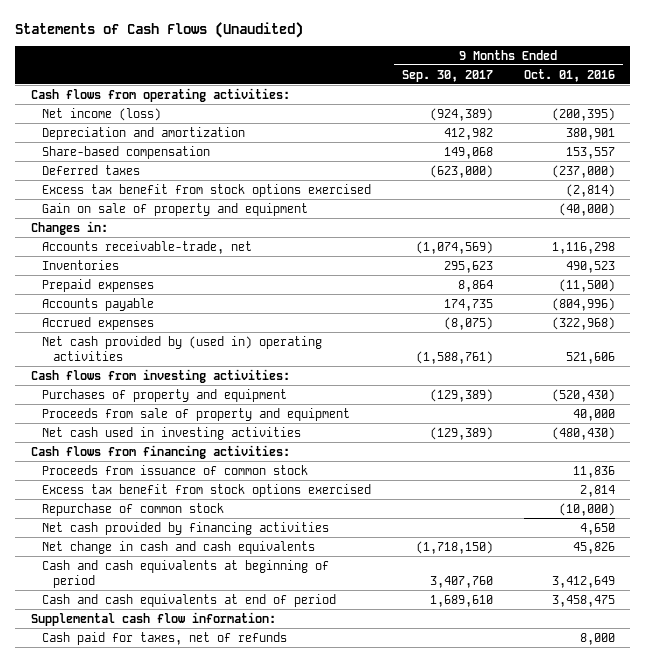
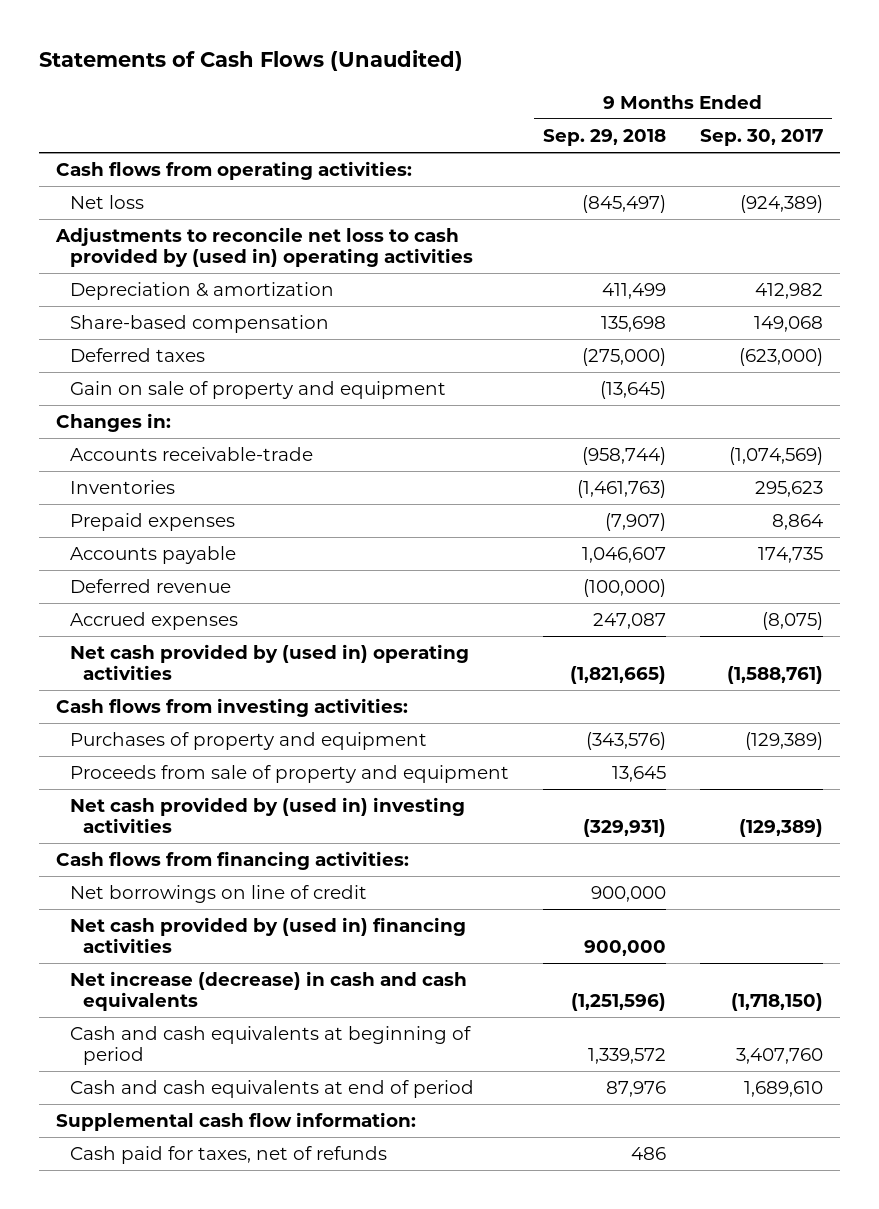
[523,68,615,82] Oct. 01, 2016 -> none
none -> [542,129,666,147] Sep. 29, 2018
[41,107,161,121] Net income (loss) -> [69,195,144,210] Net loss
none -> [55,227,473,268] Adjustments to reconcile net loss to cash provided by (used in) operating activities
[41,126,245,140] Depreciation and amortization -> [69,282,334,301] Depreciation & amortization
[41,183,371,197] Excess tax benefit from stock options exercised -> none
[41,240,252,254] Accounts receivable-trade, net -> [69,447,313,462] Accounts receivable-trade
none -> [69,579,231,594] Deferred revenue
[41,426,301,440] Net cash used in investing activities -> [69,797,465,834] Net cash provided by (used in) investing activities
[41,464,308,475] Proceeds from issuance of common stock -> none
[41,483,371,497] Excess tax benefit from stock options exercised -> none
[41,502,224,516] Repurchase of common stock -> none
none -> [69,885,367,904] Net borrowings on line of credit
[41,521,329,535] Net cash provided by financing activities -> [69,917,466,954] Net cash provided by (used in) financing activities
[41,540,315,554] Net change in cash and cash equivalents -> [69,971,467,1012] Net increase (decrease) in cash and cash equivalents

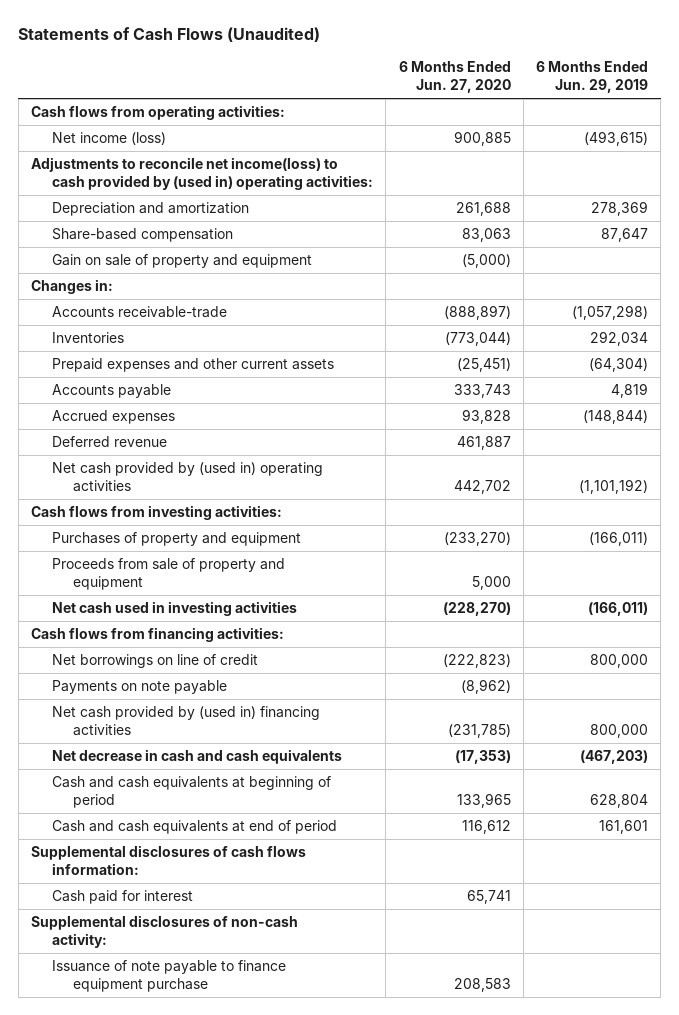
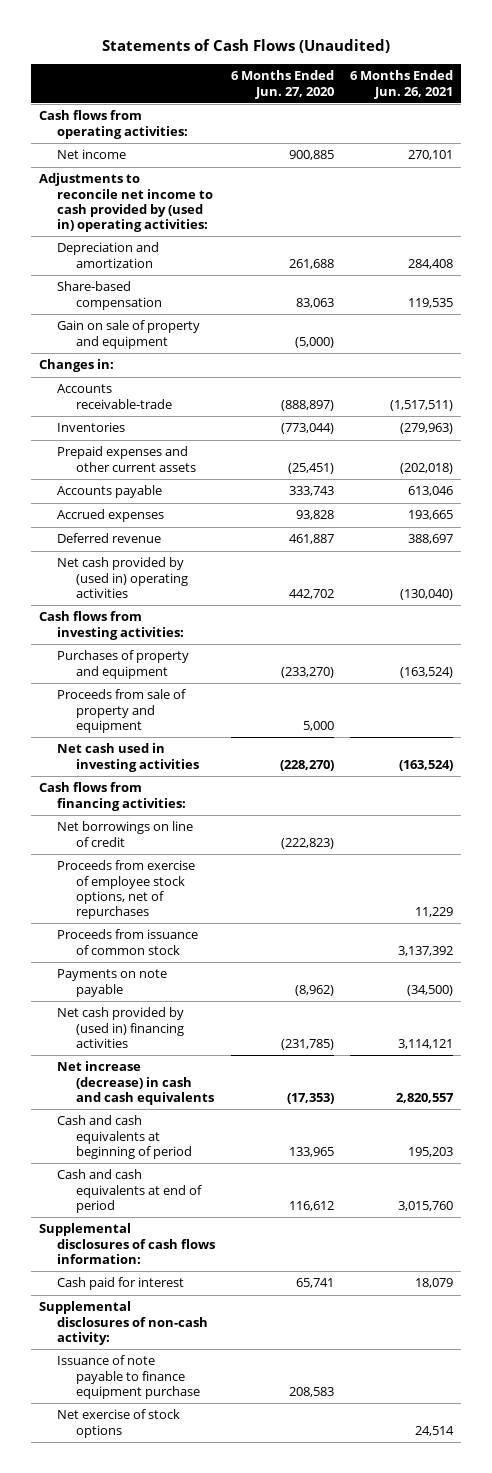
[536,61,649,93] 6 Months Ended Jun. 29, 2019 -> none
none -> [350,70,454,99] 6 Months Ended Jun. 26, 2021
[52,132,167,146] Net income (loss) -> [57,149,127,160] Net income
[31,157,374,191] Adjustments to reconcile net income(loss) to cash provided by (used in) operating activities: -> [38,173,214,232] Adjustments to reconcile net income to cash provided by (used in) operating activities:
none -> [57,860,196,919] Proceeds from exercise of employee stock options, net of repurchases
none -> [57,929,199,955] Proceeds from issuance of common stock
[52,749,343,765] Net decrease in cash and cash equivalents -> [57,1061,214,1105] Net increase (decrease) in cash and cash equivalents
none -> [57,1409,181,1438] Net exercise of stock options

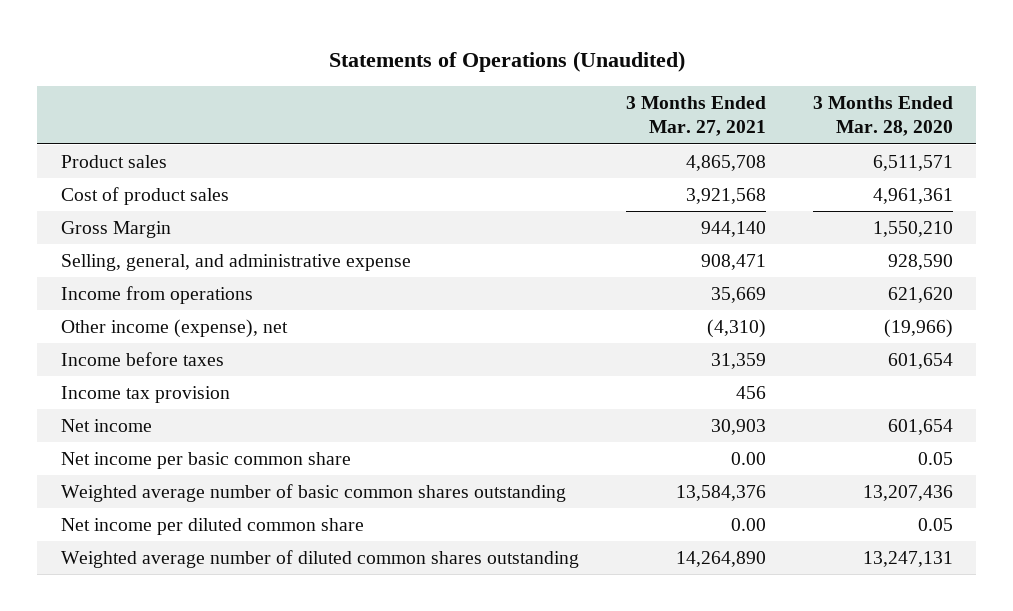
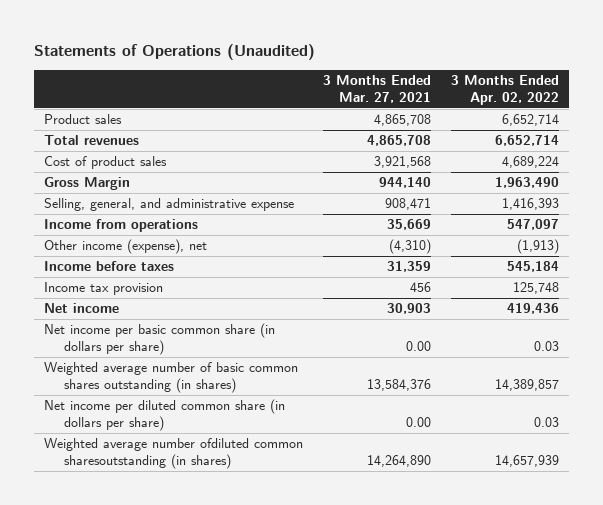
[812,96,953,137] 3 Months Ended Mar. 28, 2020 -> none
none -> [450,75,559,106] 3 Months Ended Apr. 02, 2022
none -> [43,135,139,146] Total revenues
[60,451,351,469] Net income per basic common share -> [43,323,275,356] Net income per basic common share (in dollars per share)
[60,483,566,502] Weighted average number of basic common shares outstanding -> [43,362,298,394] Weighted average number of basic common shares outstanding (in shares)
[60,517,364,535] Net income per diluted common share -> [43,399,285,432] Net income per diluted common share (in dollars per share)
[60,549,579,568] Weighted average number of diluted common shares outstanding -> [43,438,303,470] Weighted average number ofdiluted common sharesoutstanding (in shares)

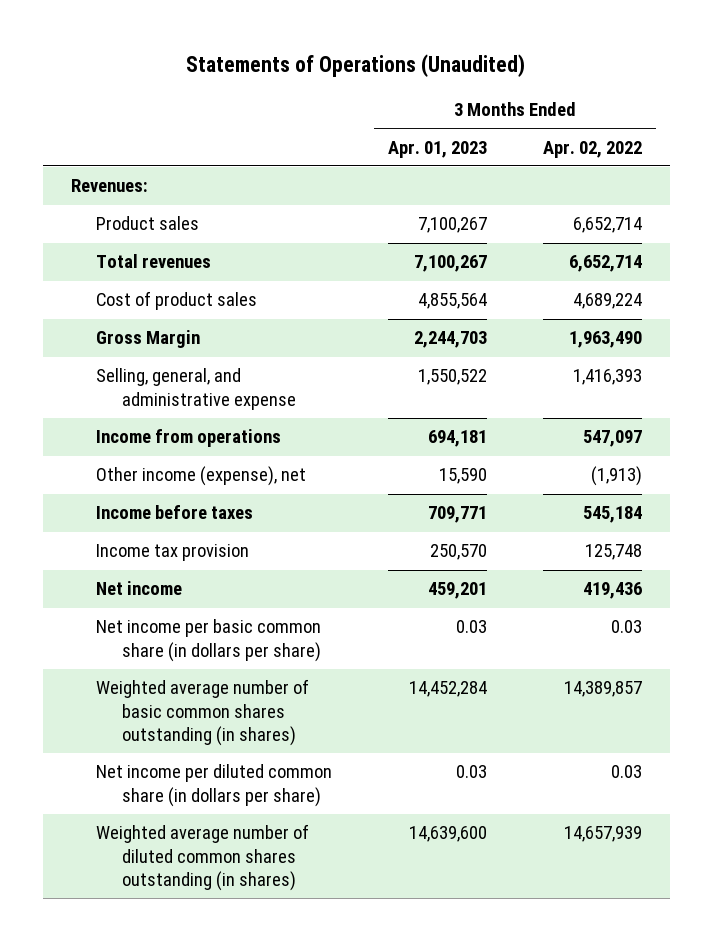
[322,75,431,104] 3 Months Ended Mar. 27, 2021 -> none
none -> [388,140,488,158] Apr. 01, 2023
none -> [70,179,148,193] Revenues:
[43,438,303,470] Weighted average number ofdiluted common sharesoutstanding (in shares) -> [96,824,310,891] Weighted average number of diluted common shares outstanding (in shares)

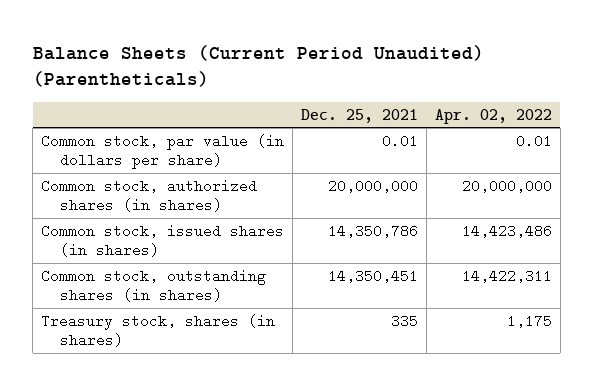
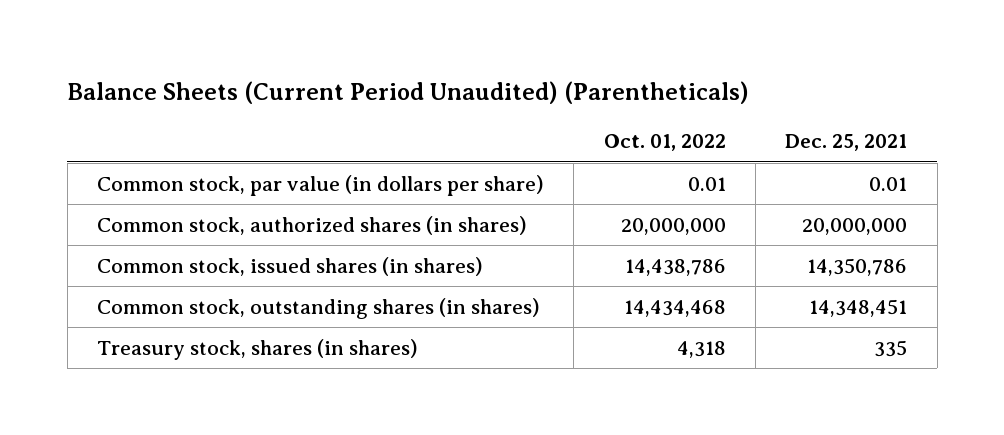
[434,108,552,124] Apr. 02, 2022 -> none
none -> [603,134,726,152] Oct. 01, 2022
[328,268,419,283] 14,350,451 -> [809,298,908,317] 14,348,451

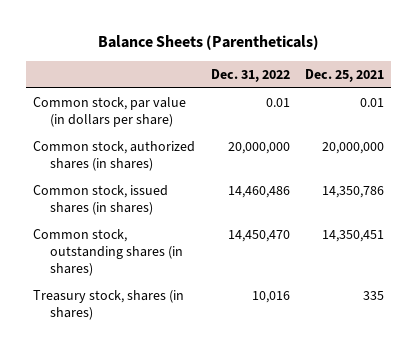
[67,80,750,104] Balance Sheets (Current Period Unaudited) (Parentheticals) -> [97,35,319,51] Balance Sheets (Parentheticals)
[603,134,726,152] Oct. 01, 2022 -> none
none -> [210,68,290,82] Dec. 31, 2022
[809,298,908,317] 14,348,451 -> [321,229,384,242] 14,350,451

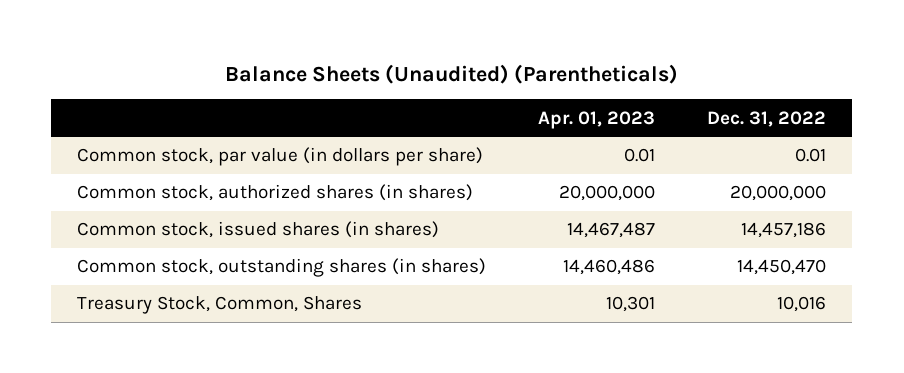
[97,35,319,51] Balance Sheets (Parentheticals) -> [224,63,678,84] Balance Sheets (Unaudited) (Parentheticals)
[304,68,384,82] Dec. 25, 2021 -> none
none -> [538,110,656,129] Apr. 01, 2023
[227,185,290,198] 14,460,486 -> [741,222,827,239] 14,457,186
[33,289,185,320] Treasury stock, shares (in shares) -> [77,296,363,315] Treasury Stock, Common, Shares

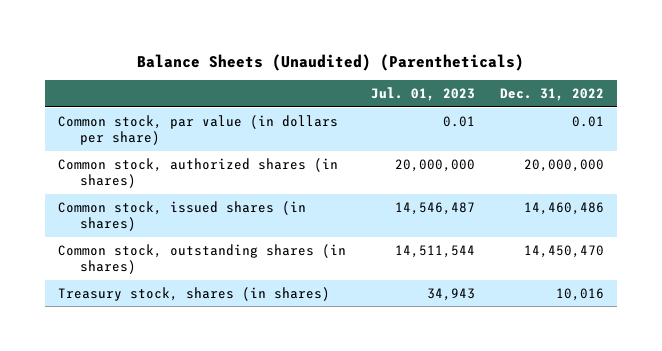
[538,110,656,129] Apr. 01, 2023 -> none
none -> [370,87,475,102] Jul. 01, 2023
[741,222,827,239] 14,457,186 -> [524,201,605,215] 14,460,486
[77,296,363,315] Treasury Stock, Common, Shares -> [57,286,330,301] Treasury stock, shares (in shares)

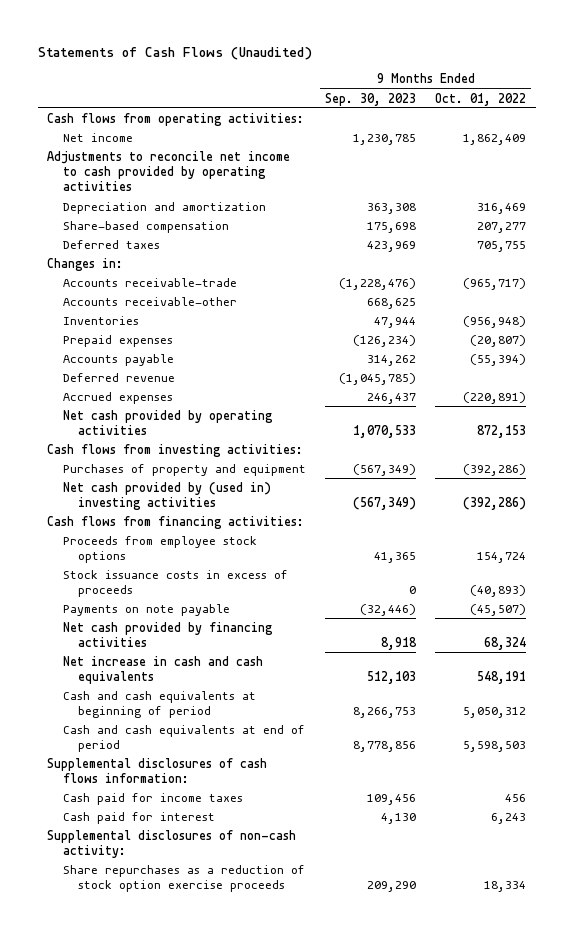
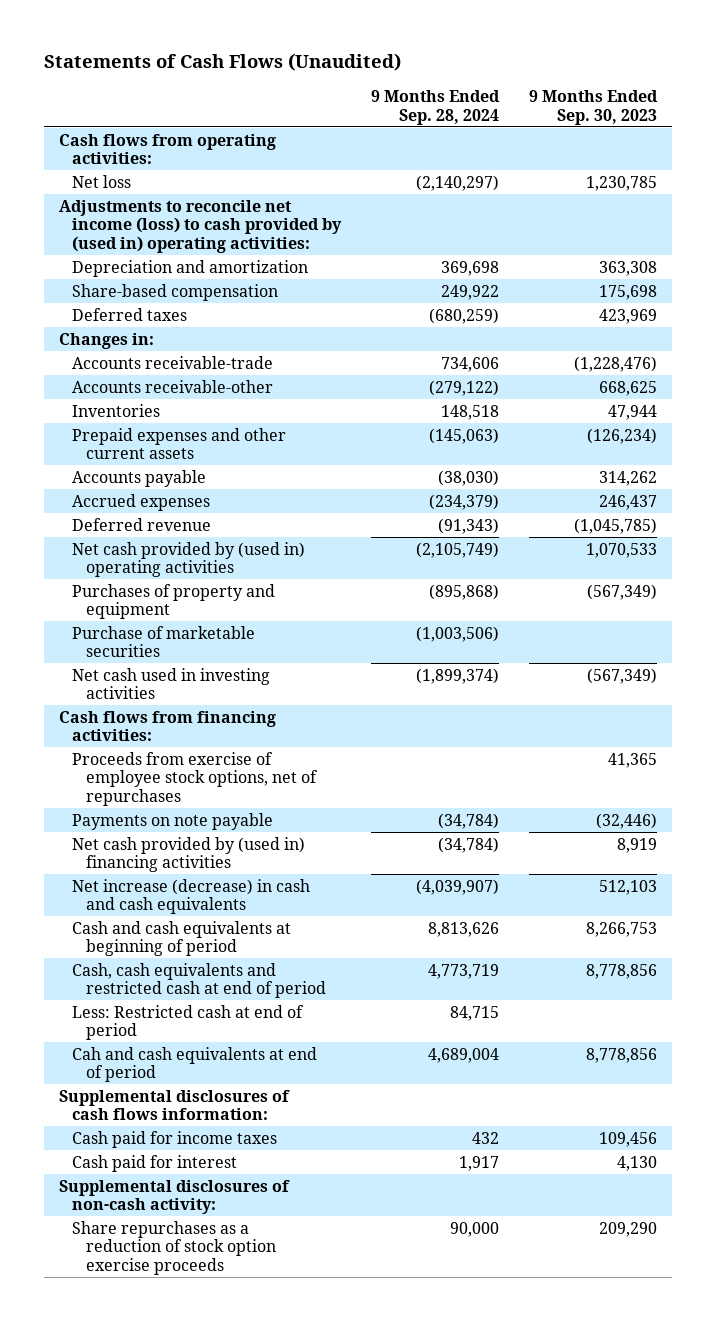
[435,92,527,106] Oct. 01, 2022 -> none
none -> [371,90,501,125] 9 Months Ended Sep. 28, 2024
[62,132,133,142] Net income -> [72,174,132,188] Net loss
[47,150,291,192] Adjustments to reconcile net income to cash provided by operating activities -> [58,199,343,253] Adjustments to reconcile net income (loss) to cash provided by (used in) operating activities:
[62,334,173,347] Prepaid expenses -> [72,427,287,460] Prepaid expenses and other current assets
[47,443,304,457] Cash flows from investing activities: -> none
[62,372,175,382] Deferred revenue -> [72,517,212,531] Deferred revenue
[62,409,273,436] Net cash provided by operating activities -> [72,541,306,578] Net cash provided by (used in) operating activities
none -> [72,625,256,658] Purchase of marketable securities
[62,481,271,511] Net cash provided by (used in) investing activities -> [72,667,271,700] Net cash used in investing activities
[62,569,288,598] Stock issuance costs in excess of proceeds -> none
[62,535,257,564] Proceeds from employee stock options -> [72,751,318,806] Proceeds from exercise of employee stock options, net of repurchases
[62,621,273,648] Net cash provided by financing activities -> [72,836,306,873] Net cash provided by (used in) financing activities
[381,637,418,651] 8,918 -> [616,837,657,853] 8,919
[62,655,263,685] Net increase in cash and cash equivalents -> [72,878,311,915] Net increase (decrease) in cash and cash equivalents
[62,724,305,753] Cash and cash equivalents at end of period -> [72,962,326,999] Cash, cash equivalents and restricted cash at end of period
none -> [72,1004,305,1041] Less: Restricted cash at end of period
none -> [72,1046,318,1083] Cah and cash equivalents at end of period

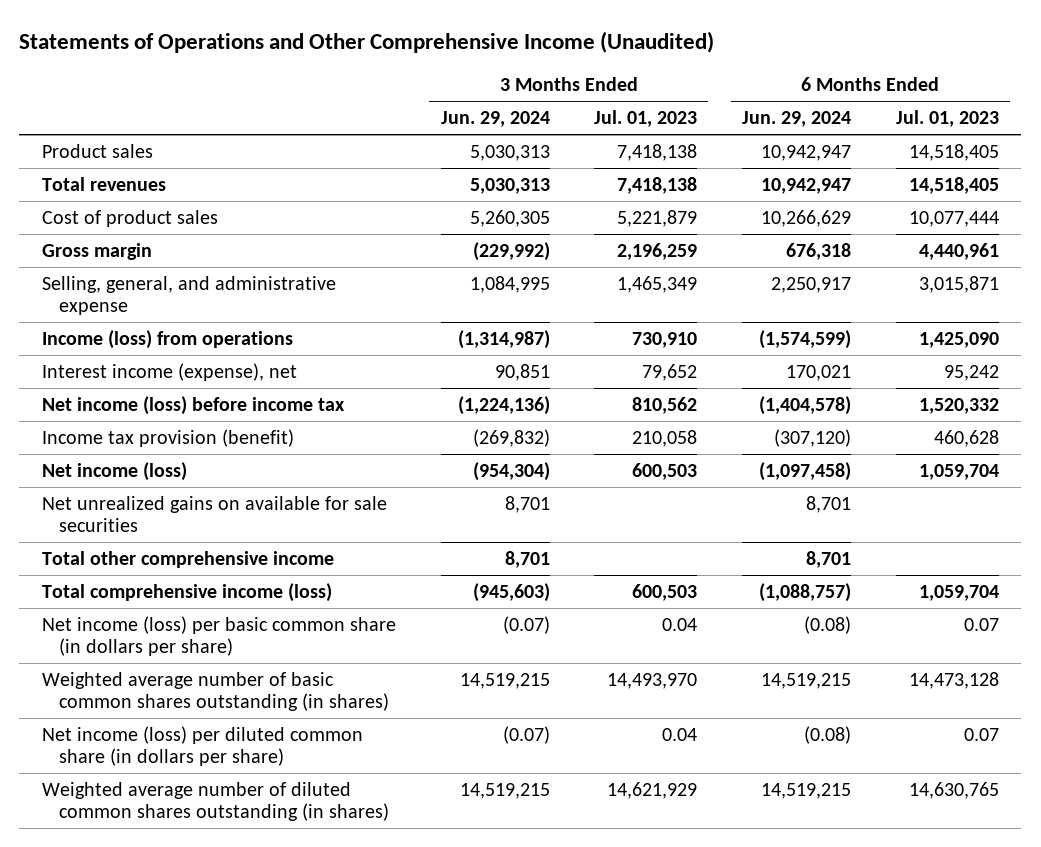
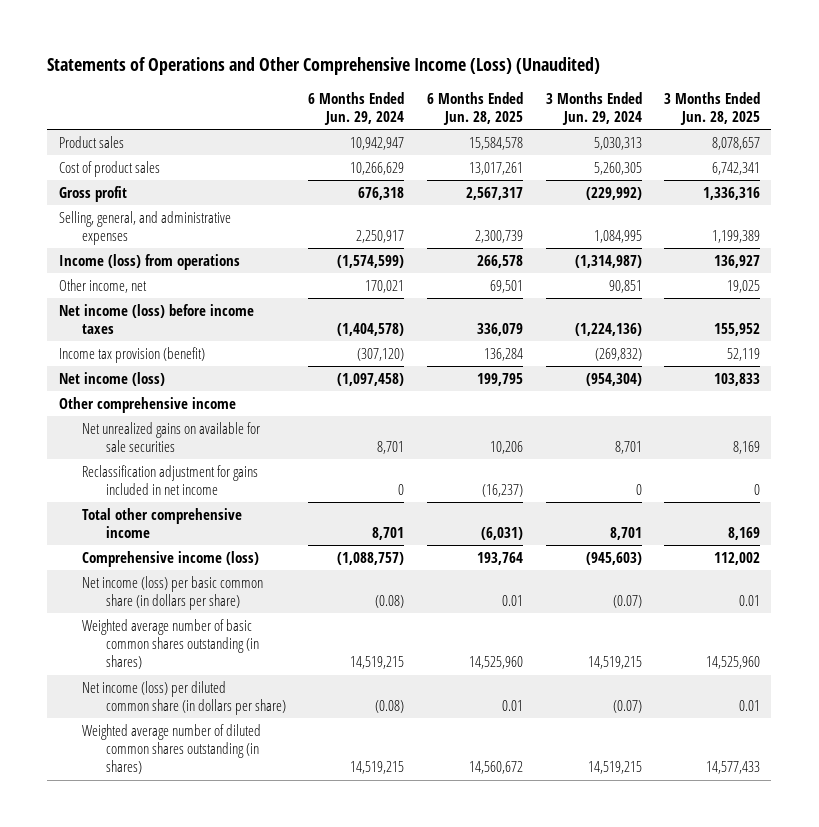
[19,31,715,54] Statements of Operations and Other Comprehensive Income (Unaudited) -> [47,56,601,75] Statements of Operations and Other Comprehensive Income (Loss) (Unaudited)
[594,110,698,128] Jul. 01, 2023 -> none
[895,110,999,128] Jul. 01, 2023 -> none
none -> [426,92,523,126] 6 Months Ended Jun. 28, 2025
none -> [664,92,761,126] 3 Months Ended Jun. 28, 2025
[41,176,166,191] Total revenues -> none
[41,242,152,260] Gross margin -> [58,185,127,202] Gross profit
[41,275,336,316] Selling, general, and administrative expense -> [58,210,231,246] Selling, general, and administrative expenses
[41,362,297,381] Interest income (expense), net -> [58,278,147,293] Other income, net
[41,395,345,415] Net income (loss) before income tax -> [58,303,254,335] Net income (loss) before income taxes
none -> [58,396,236,413] Other comprehensive income
none -> [82,464,259,496] Reclassification adjustment for gains included in net income
[41,582,332,602] Total comprehensive income (loss) -> [82,550,260,567] Comprehensive income (loss)

